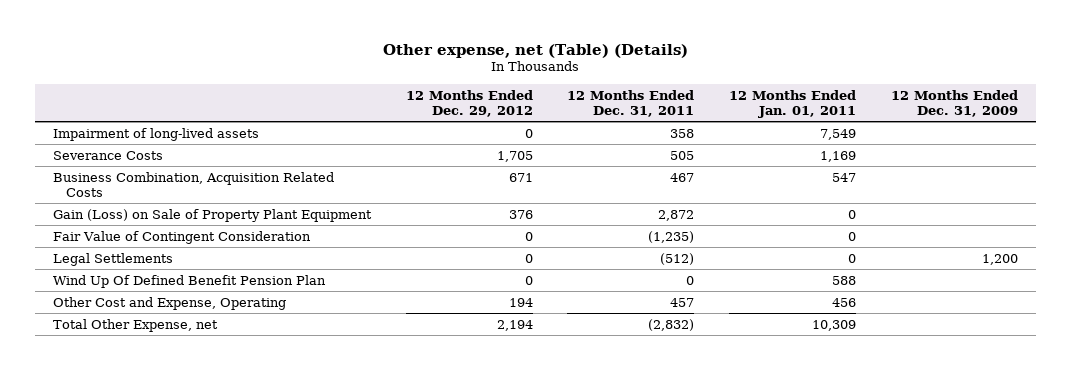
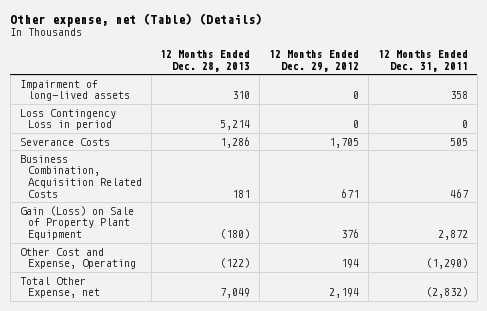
[729,89,857,118] 12 Months Ended Jan. 01, 2011 -> none
[891,89,1019,117] 12 Months Ended Dec. 31, 2009 -> none
none -> [160,50,251,72] 12 Months Ended Dec. 28, 2013
none -> [19,108,116,131] Loss Contingency Loss in period
[52,230,311,244] Fair Value of Contingent Consideration -> none
[52,252,173,266] Legal Settlements -> none
[52,274,326,288] Wind Up Of Defined Benefit Pension Plan -> none
[670,297,695,307] 457 -> [425,258,468,270] (1,290)

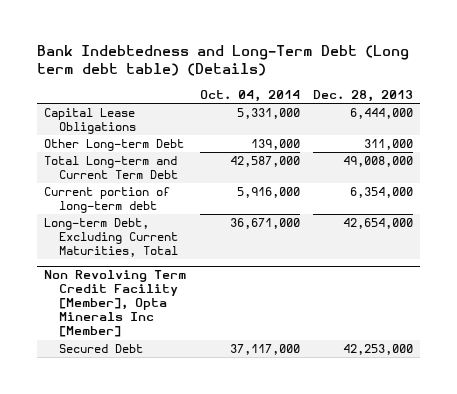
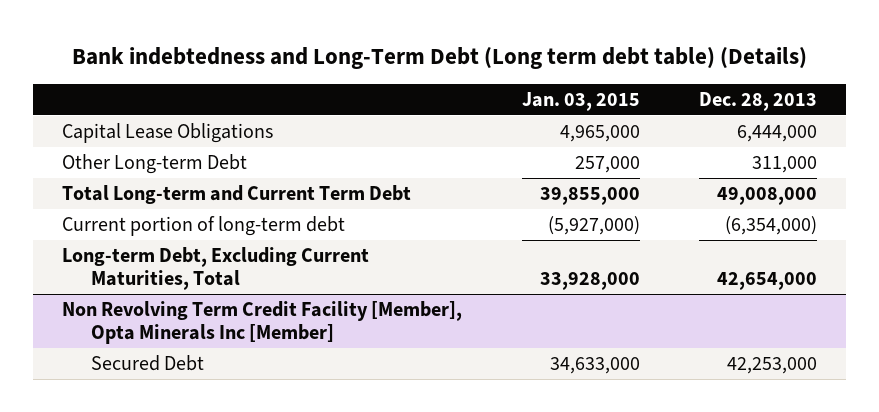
[37,44,410,77] Bank Indebtedness and Long-Term Debt (Long term debt table) (Details) -> [71,46,807,69] Bank indebtedness and Long-Term Debt (Long term debt table) (Details)
[199,90,300,103] Oct. 04, 2014 -> none
none -> [521,91,640,111] Jan. 03, 2015
[350,187,414,199] 6,354,000 -> [724,216,817,236] (6,354,000)

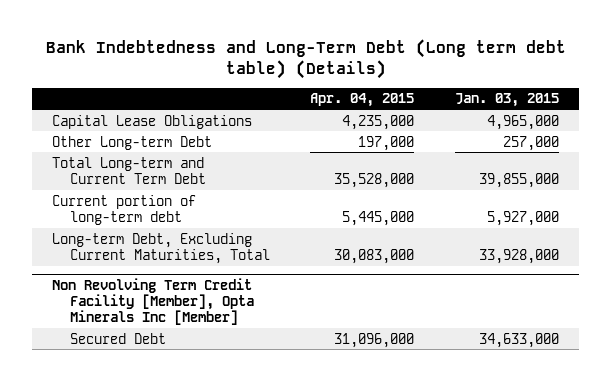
[71,46,807,69] Bank indebtedness and Long-Term Debt (Long term debt table) (Details) -> [45,38,566,80] Bank Indebtedness and Long-Term Debt (Long term debt table) (Details)
[698,91,817,111] Dec. 28, 2013 -> none
none -> [310,93,415,108] Apr. 04, 2015
[547,216,640,236] (5,927,000) -> [486,210,559,226] 5,927,000

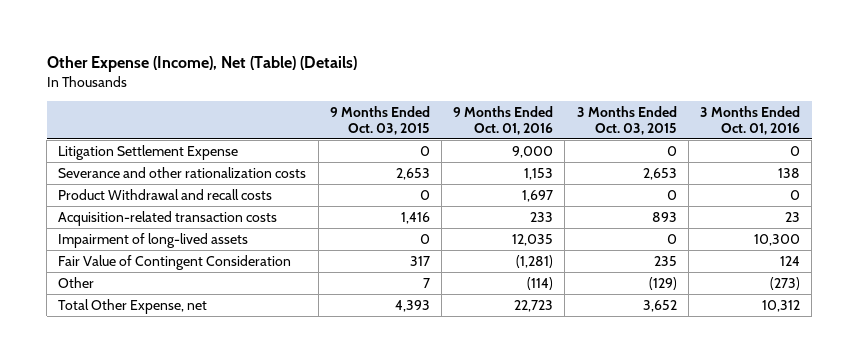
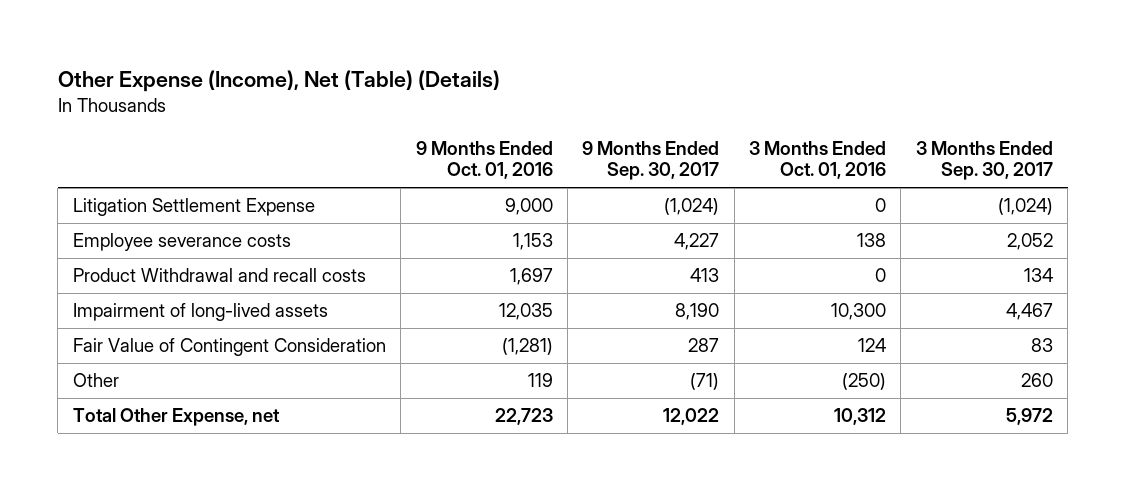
[329,105,430,135] 9 Months Ended Oct. 03, 2015 -> none
[576,105,677,135] 3 Months Ended Oct. 03, 2015 -> none
none -> [582,140,720,181] 9 Months Ended Sep. 30, 2017
none -> [915,140,1053,181] 3 Months Ended Sep. 30, 2017
[58,166,307,178] Severance and other rationalization costs -> [72,233,291,252] Employee severance costs
[58,210,278,226] Acquisition-related transaction costs -> none
[527,276,554,290] (114) -> [527,373,553,388] 119
[769,276,800,290] (273) -> [841,373,886,391] (250)

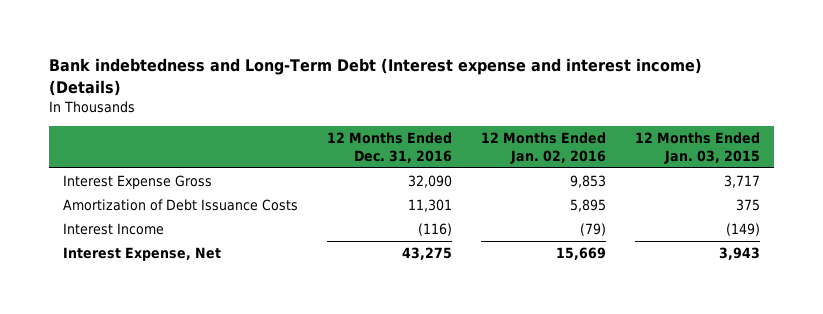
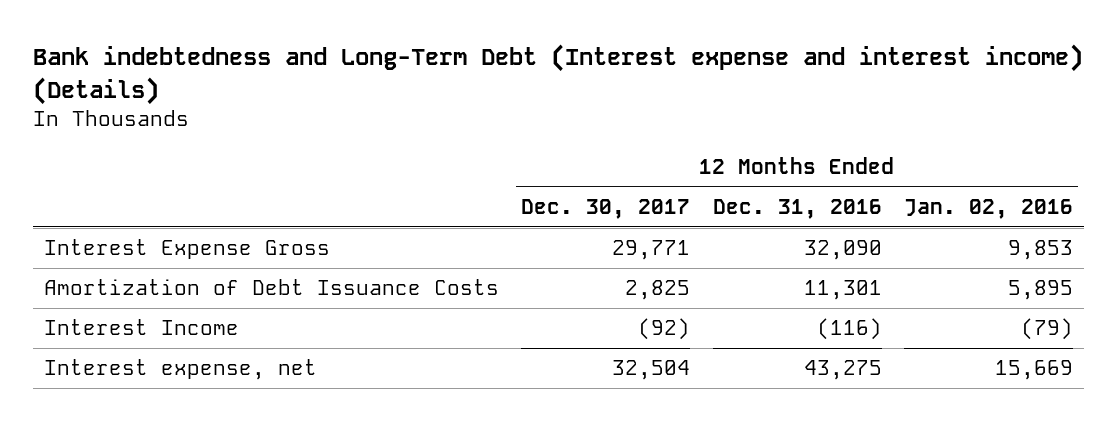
[634,132,760,164] 12 Months Ended Jan. 03, 2015 -> none
none -> [521,199,691,220] Dec. 30, 2017
[63,247,222,262] Interest Expense, Net -> [43,359,317,381] Interest expense, net

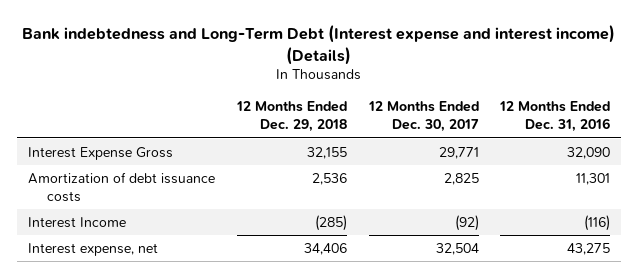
[903,199,1073,220] Jan. 02, 2016 -> none
none -> [235,101,347,133] 12 Months Ended Dec. 29, 2018
[43,279,499,296] Amortization of Debt Issuance Costs -> [28,171,216,202] Amortization of debt issuance costs

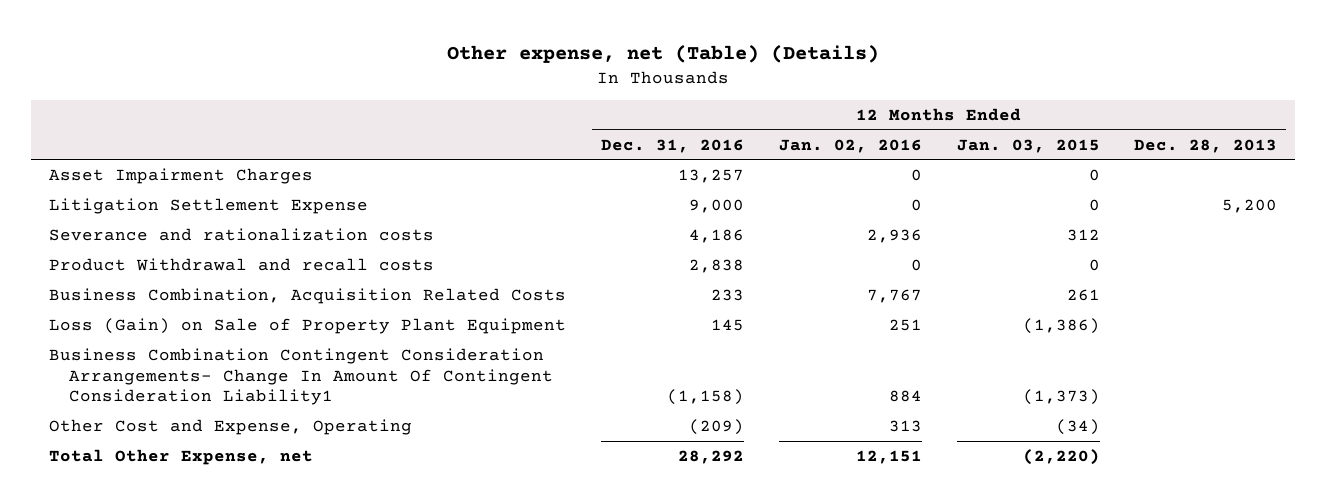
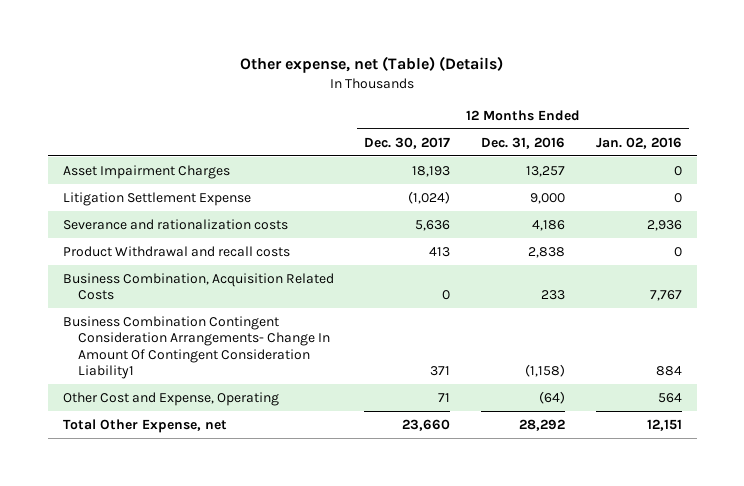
[956,138,1100,153] Jan. 03, 2015 -> none
[1134,138,1278,153] Dec. 28, 2013 -> none
none -> [364,136,451,149] Dec. 30, 2017
[48,317,566,334] Loss (Gain) on Sale of Property Plant Equipment -> none
[688,418,744,435] (209) -> [538,390,565,404] (64)
[888,419,922,432] 313 -> [657,392,682,403] 564

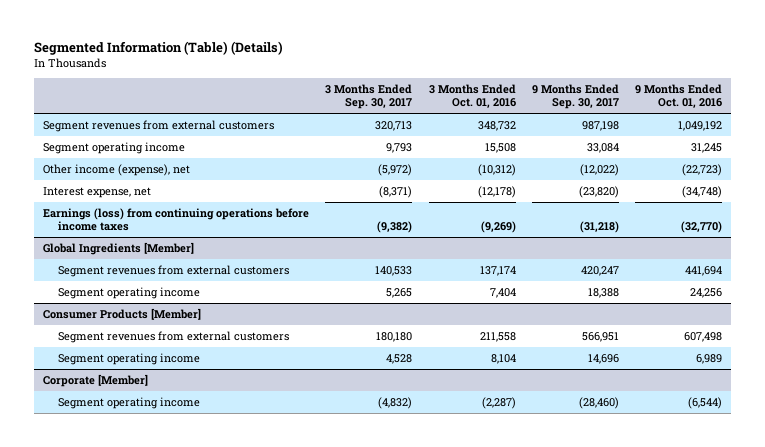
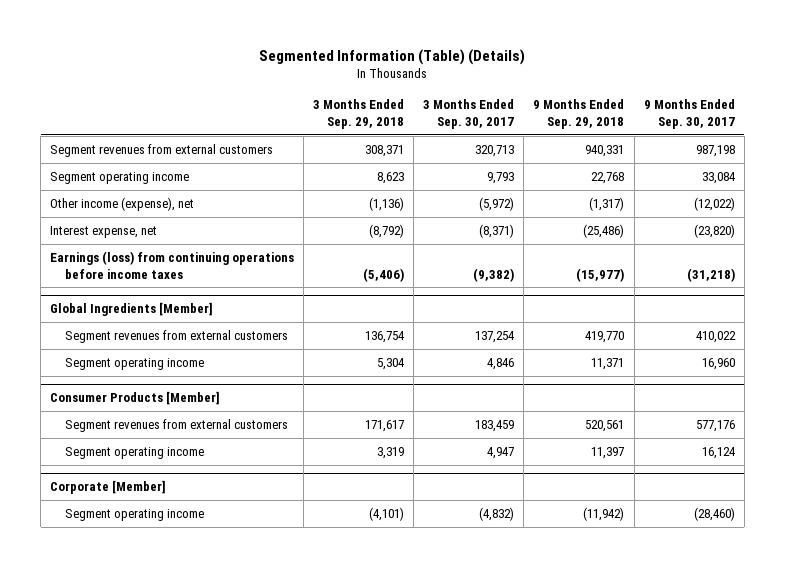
[428,83,516,109] 3 Months Ended Oct. 01, 2016 -> none
[635,83,723,109] 9 Months Ended Oct. 01, 2016 -> none
none -> [313,99,405,129] 3 Months Ended Sep. 29, 2018
none -> [533,99,625,129] 9 Months Ended Sep. 29, 2018
[375,266,413,277] 140,533 -> [475,330,516,343] 137,254
[580,266,619,277] 420,247 -> [695,330,736,343] 410,022
[386,288,413,299] 5,265 -> [487,357,515,370] 4,846
[587,288,619,299] 18,388 -> [701,357,735,370] 16,960
[376,332,413,343] 180,180 -> [475,419,515,432] 183,459
[581,332,619,343] 566,951 -> [695,419,735,432] 577,176
[386,354,413,365] 4,528 -> [487,446,515,459] 4,947
[587,354,619,365] 14,696 -> [701,446,736,459] 16,124

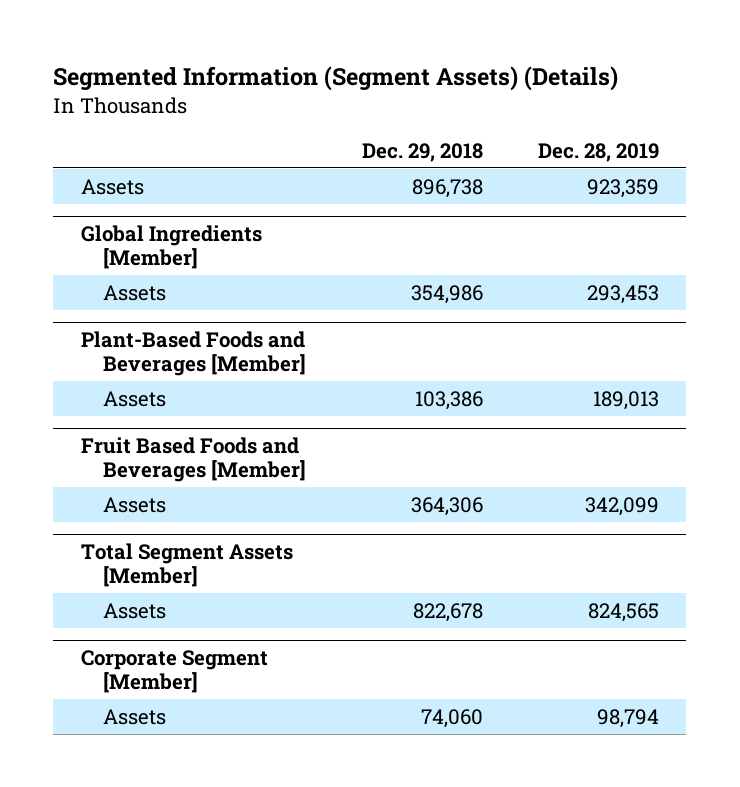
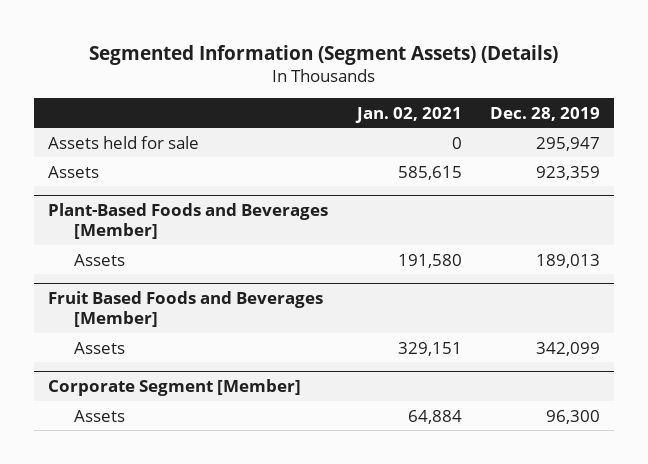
[361,142,483,162] Dec. 29, 2018 -> none
none -> [354,106,462,123] Jan. 02, 2021
none -> [48,135,200,149] Assets held for sale
[80,224,262,269] Global Ingredients [Member] -> none
[103,284,167,301] Assets -> none
[80,542,293,587] Total Segment Assets [Member] -> none
[103,602,167,619] Assets -> none
[596,708,659,728] 98,794 -> [546,409,601,424] 96,300

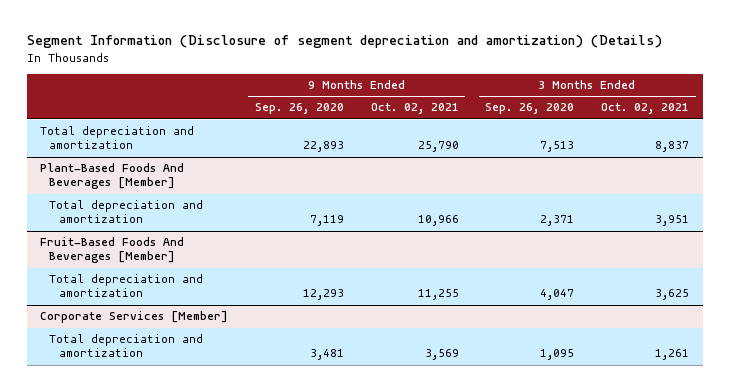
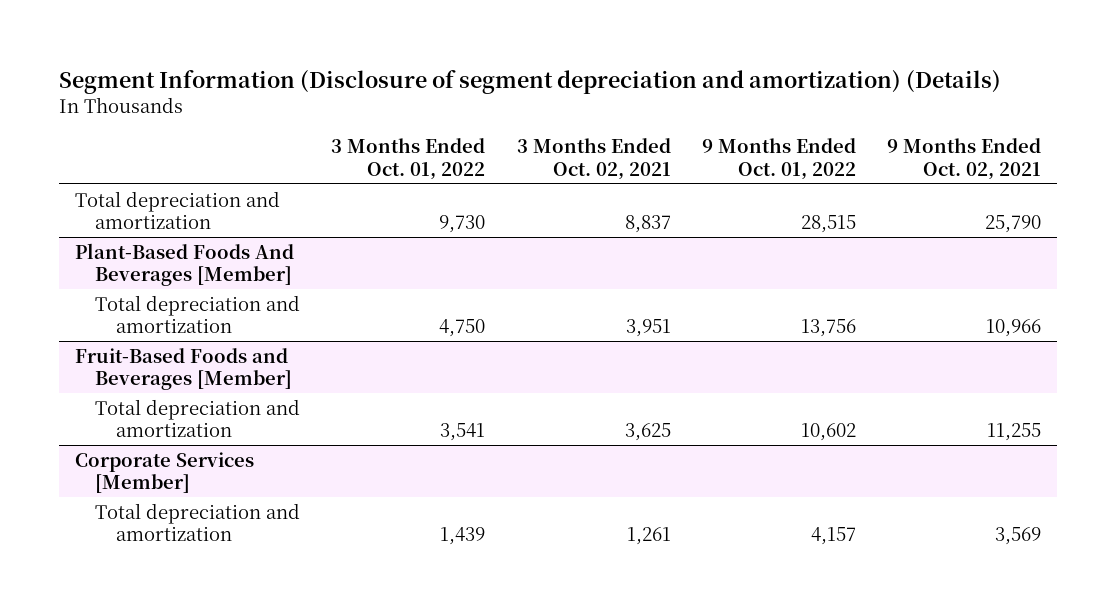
[254,103,344,115] Sep. 26, 2020 -> none
[485,103,575,115] Sep. 26, 2020 -> none
none -> [331,138,486,180] 3 Months Ended Oct. 01, 2022
none -> [701,138,856,180] 9 Months Ended Oct. 01, 2022
[40,237,185,264] Fruit-Based Foods And Beverages [Member] -> [74,347,293,390] Fruit-Based Foods and Beverages [Member]

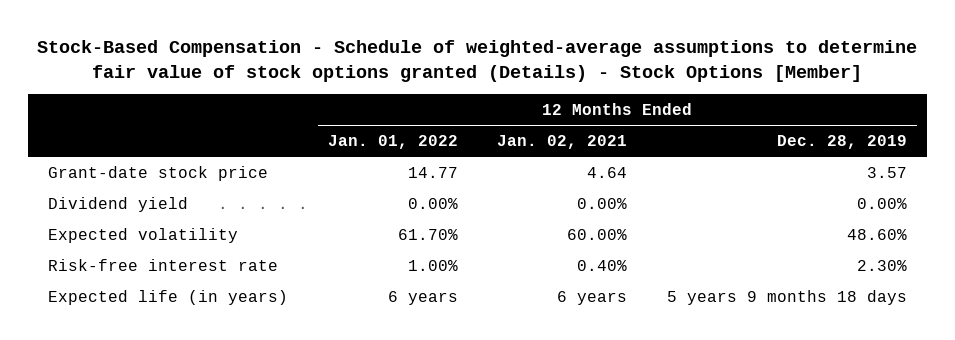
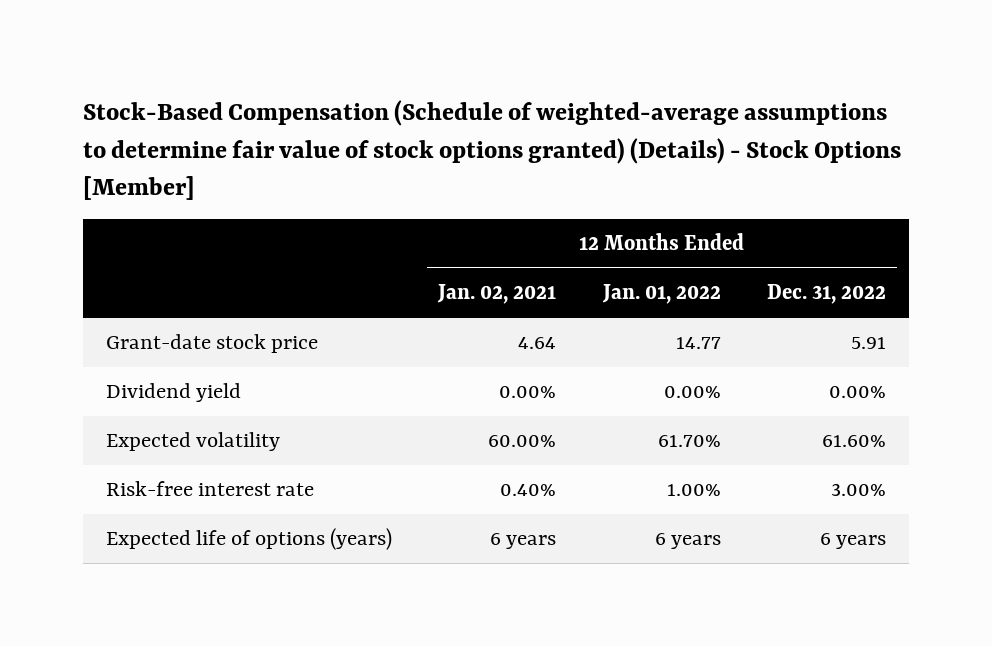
[37,40,918,83] Stock-Based Compensation - Schedule of weighted-average assumptions to determine fair value of stock options granted (Details) - Stock Options [Member] -> [83,100,902,200] Stock-Based Compensation (Schedule of weighted-average assumptions to determine fair value of stock options granted) (Details) - Stock Options [Member]
[776,135,907,150] Dec. 28, 2019 -> none
none -> [766,284,886,305] Dec. 31, 2022
[48,289,289,305] Expected life (in years) -> [106,528,393,551] Expected life of options (years)

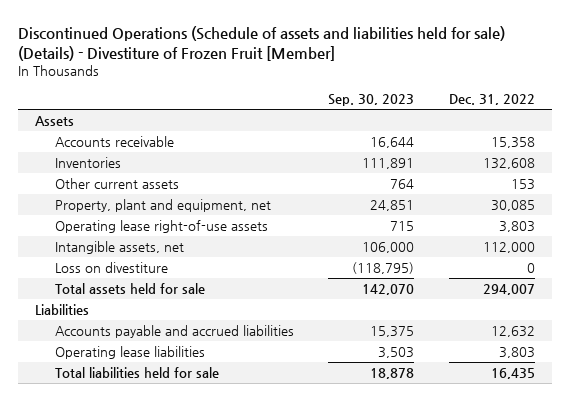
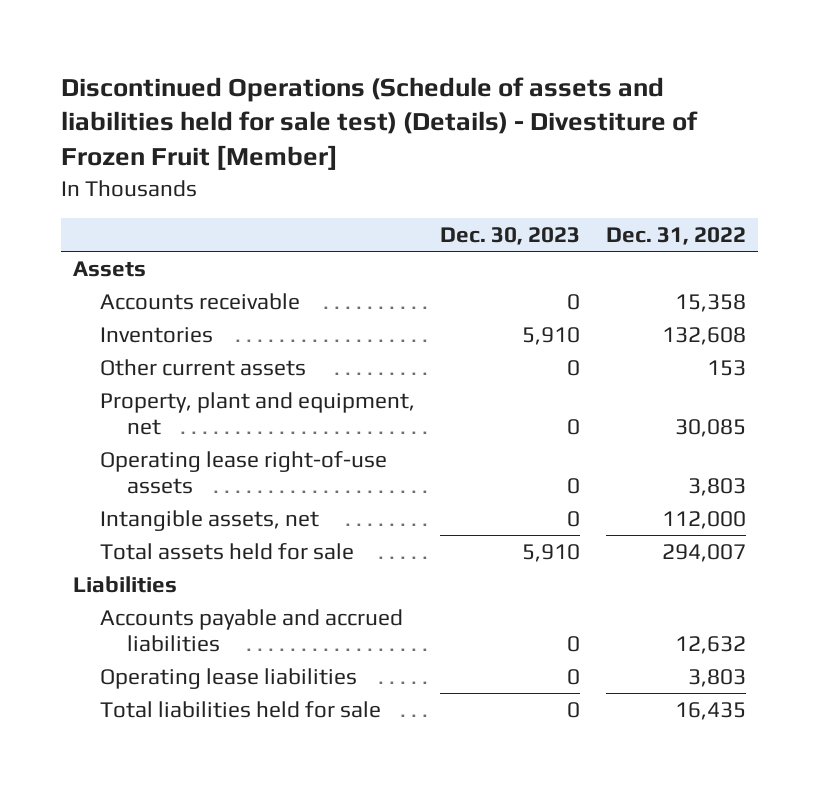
[17,25,505,61] Discontinued Operations (Schedule of assets and liabilities held for sale) (Details) - Divestiture of Frozen Fruit [Member] -> [60,76,698,171] Discontinued Operations (Schedule of assets and liabilities held for sale test) (Details) - Divestiture of Frozen Fruit [Member]
[328,94,415,107] Sep. 30, 2023 -> none
none -> [440,227,581,246] Dec. 30, 2023
[54,261,168,273] Loss on divestiture -> none

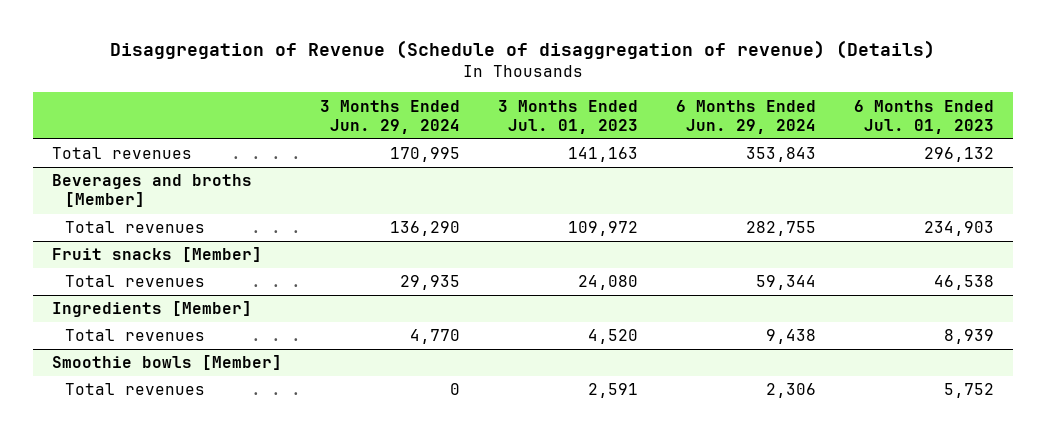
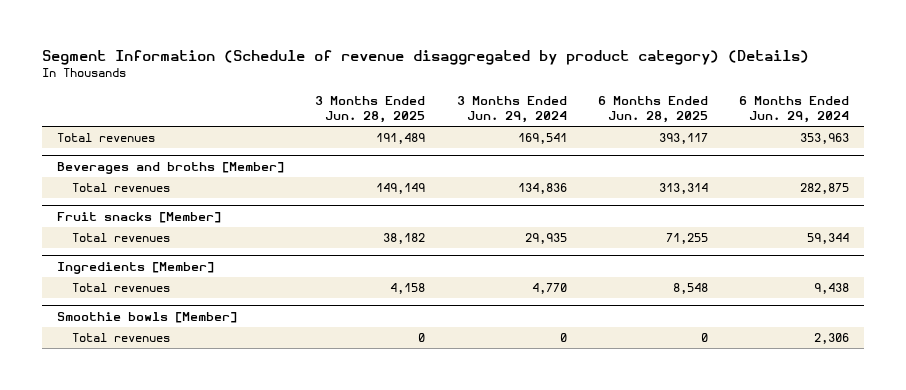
[109,40,935,60] Disaggregation of Revenue (Schedule of disaggregation of revenue) (Details) -> [41,49,809,65] Segment Information (Schedule of revenue disaggregated by product category) (Details)
[497,99,638,134] 3 Months Ended Jul. 01, 2023 -> none
[854,99,995,134] 6 Months Ended Jul. 01, 2023 -> none
none -> [315,95,426,124] 3 Months Ended Jun. 28, 2025
none -> [597,95,708,124] 6 Months Ended Jun. 28, 2025
[389,147,460,163] 170,995 -> [517,133,567,145] 169,541
[745,147,816,163] 353,843 -> [799,133,849,145] 353,963
[389,221,460,237] 136,290 -> [517,183,567,195] 134,836
[745,221,816,237] 282,755 -> [799,183,849,195] 282,875

